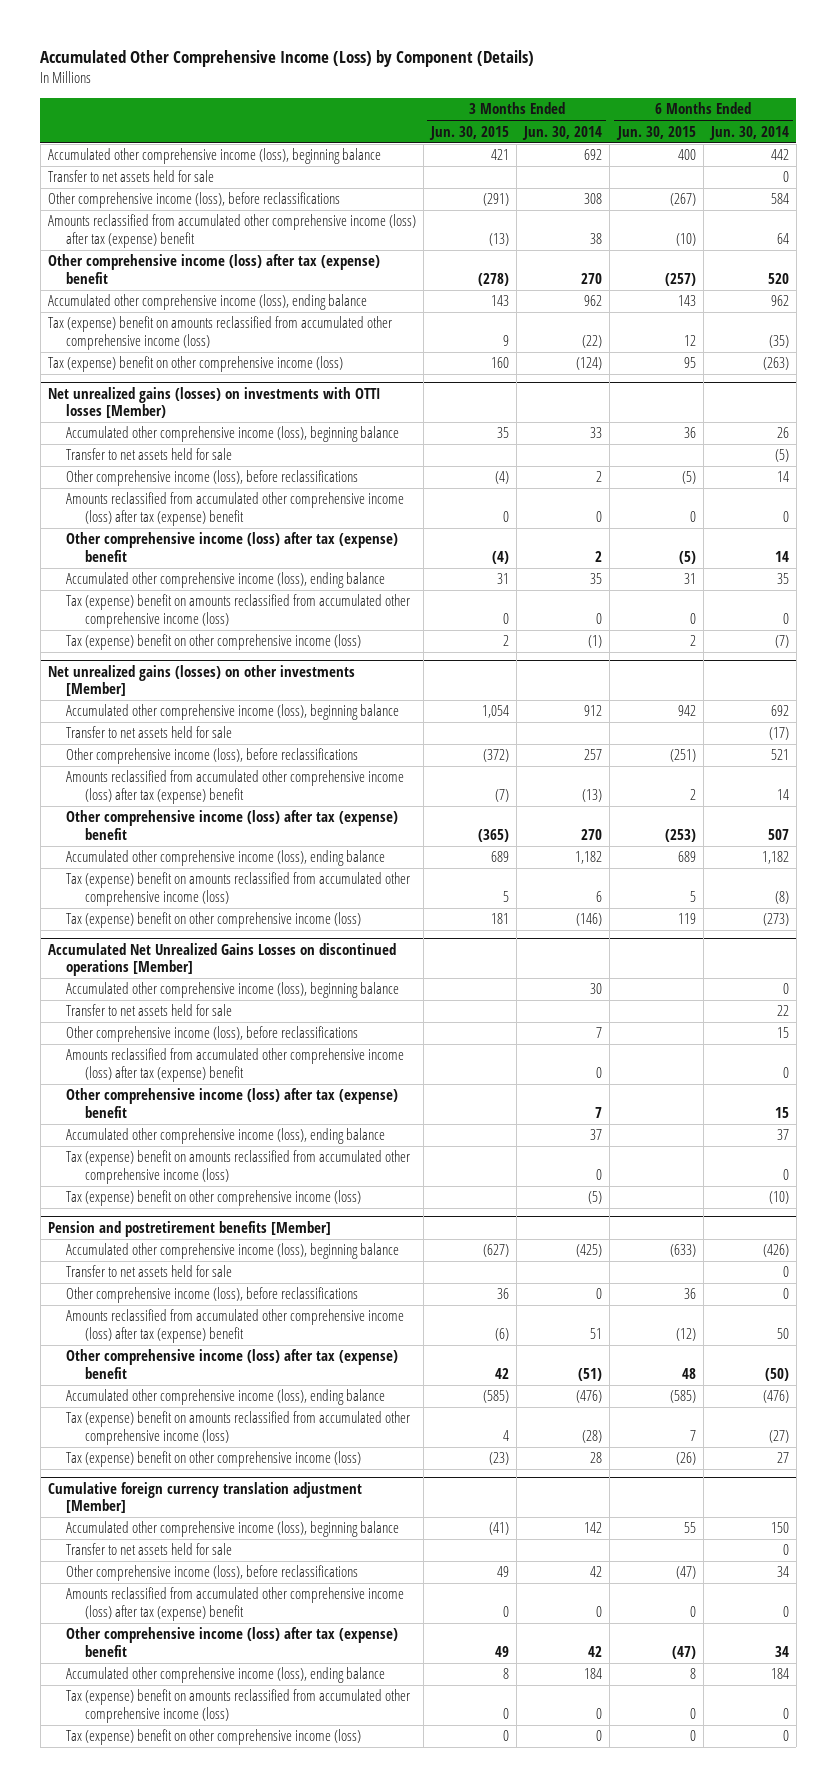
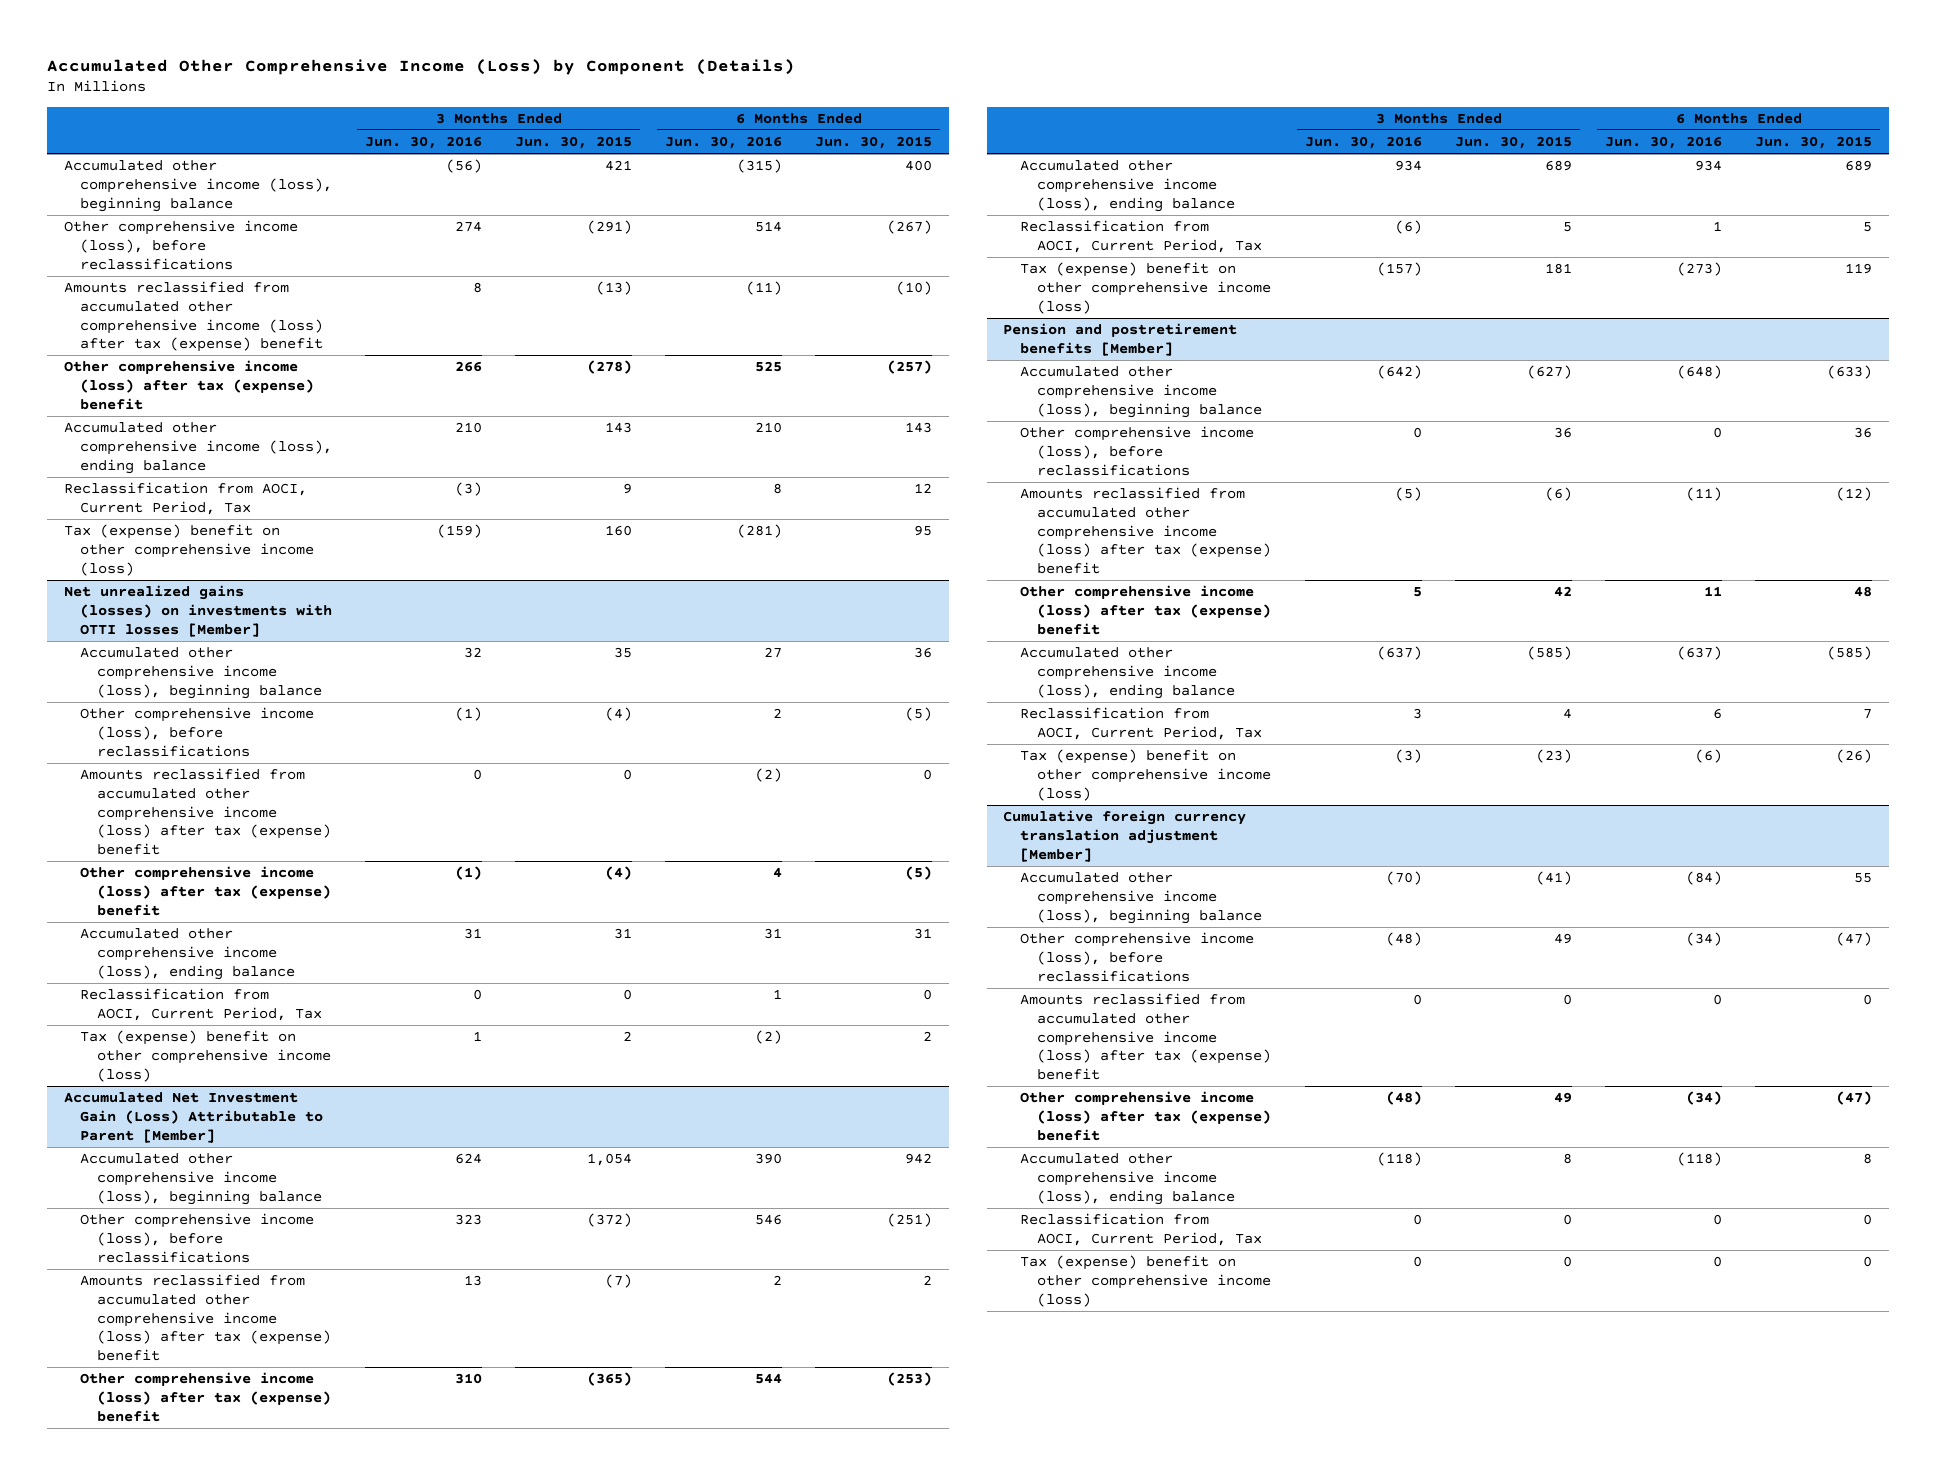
[522,125,603,140] Jun. 30, 2014 -> none
[708,125,789,140] Jun. 30, 2014 -> none
none -> [365,136,483,150] Jun. 30, 2016
none -> [665,136,783,150] Jun. 30, 2016
[47,170,214,183] Transfer to net assets held for sale -> none
[47,316,392,350] Tax (expense) benefit on amounts reclassified from accumulated other comprehensive income (loss) -> [63,482,307,515] Reclassification from AOCI, Current Period, Tax
[47,387,381,419] Net unrealized gains (losses) on investments with OTTI losses [Member) -> [63,585,333,637] Net unrealized gains (losses) on investments with OTTI losses [Member]
[66,448,233,461] Transfer to net assets held for sale -> none
[66,594,411,628] Tax (expense) benefit on amounts reclassified from accumulated other comprehensive income (loss) -> none
none -> [80,988,322,1021] Reclassification from AOCI, Current Period, Tax
[47,665,355,697] Net unrealized gains (losses) on other investments [Member] -> none
none -> [63,1092,324,1143] Accumulated Net Investment Gain (Loss) Attributable to Parent [Member]
[66,726,233,739] Transfer to net assets held for sale -> none
[66,872,411,906] Tax (expense) benefit on amounts reclassified from accumulated other comprehensive income (loss) -> none
none -> [1020,220,1262,253] Reclassification from AOCI, Current Period, Tax
[47,943,396,977] Accumulated Net Unrealized Gains Losses on discontinued operations [Member] -> none
[66,982,400,999] Accumulated other comprehensive income (loss), beginning balance -> none
[66,1004,233,1017] Transfer to net assets held for sale -> none
[66,1026,359,1043] Other comprehensive income (loss), before reclassifications -> none
[66,1048,405,1082] Amounts reclassified from accumulated other comprehensive income (loss) after tax (expense) benefit -> none
[66,1088,399,1118] Other comprehensive income (loss) after tax (expense) benefit -> none
[66,1128,386,1145] Accumulated other comprehensive income (loss), ending balance -> none
[66,1150,411,1184] Tax (expense) benefit on amounts reclassified from accumulated other comprehensive income (loss) -> none
[66,1190,362,1207] Tax (expense) benefit on other comprehensive income (loss) -> none
[66,1265,233,1278] Transfer to net assets held for sale -> none
[66,1411,411,1445] Tax (expense) benefit on amounts reclassified from accumulated other comprehensive income (loss) -> none
none -> [1020,707,1262,740] Reclassification from AOCI, Current Period, Tax
[66,1543,233,1556] Transfer to net assets held for sale -> none
[66,1689,411,1723] Tax (expense) benefit on amounts reclassified from accumulated other comprehensive income (loss) -> none
none -> [1020,1213,1262,1246] Reclassification from AOCI, Current Period, Tax

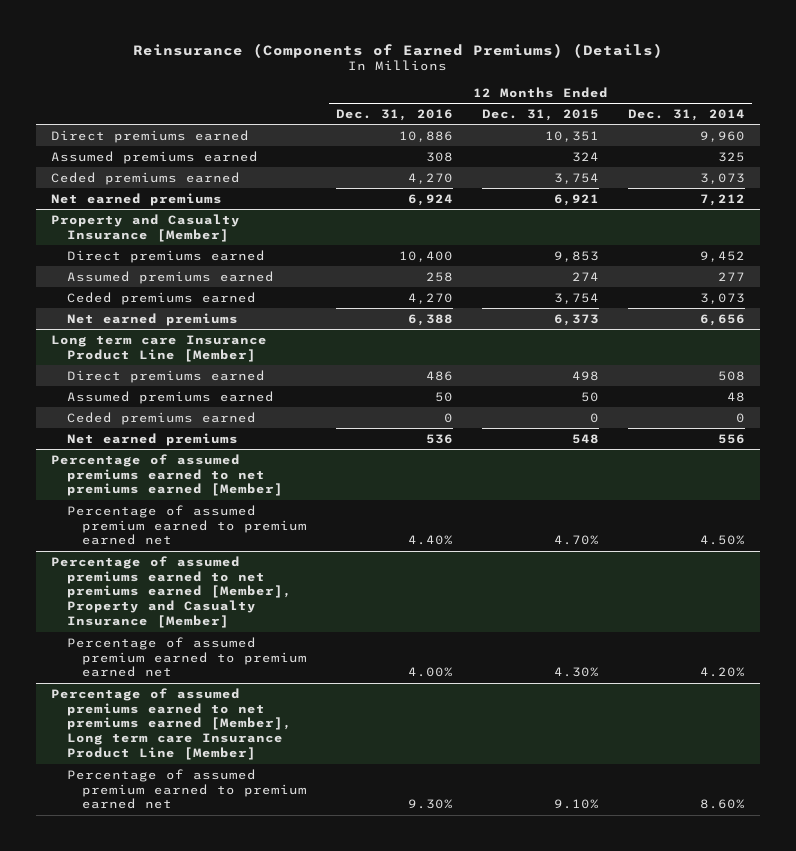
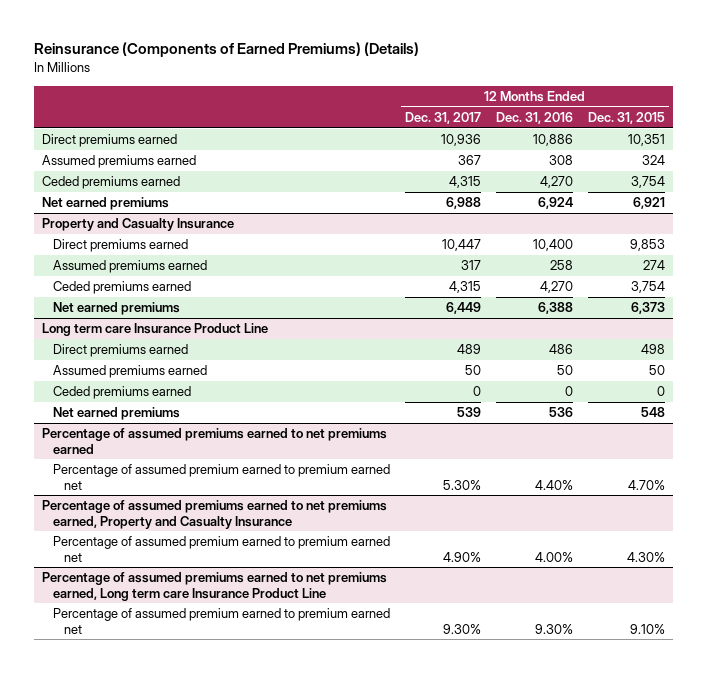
[628,108,746,121] Dec. 31, 2014 -> none
none -> [404,112,481,125] Dec. 31, 2017
[50,213,240,242] Property and Casualty Insurance [Member] -> [41,218,234,232] Property and Casualty Insurance
[50,334,267,362] Long term care Insurance Product Line [Member] -> [41,323,268,337] Long term care Insurance Product Line
[50,453,283,497] Percentage of assumed premiums earned to net premiums earned [Member] -> [41,428,387,454] Percentage of assumed premiums earned to net premiums earned
[50,555,292,629] Percentage of assumed premiums earned to net premiums earned [Member], Property and Casualty Insurance [Member] -> [41,500,387,529] Percentage of assumed premiums earned to net premiums earned, Property and Casualty Insurance
[50,687,292,761] Percentage of assumed premiums earned to net premiums earned [Member], Long term care Insurance Product Line [Member] -> [41,572,387,601] Percentage of assumed premiums earned to net premiums earned, Long term care Insurance Product Line

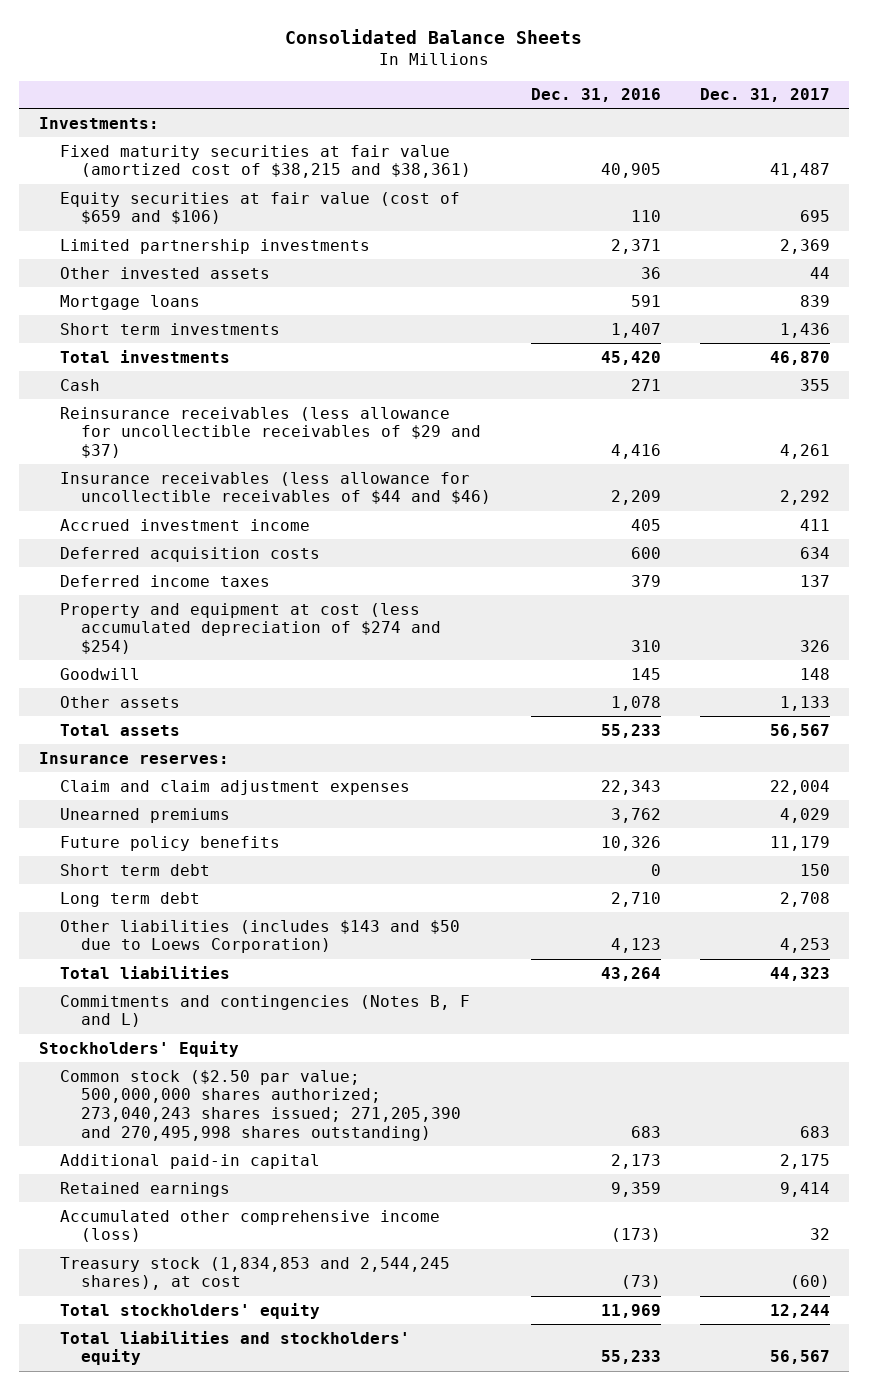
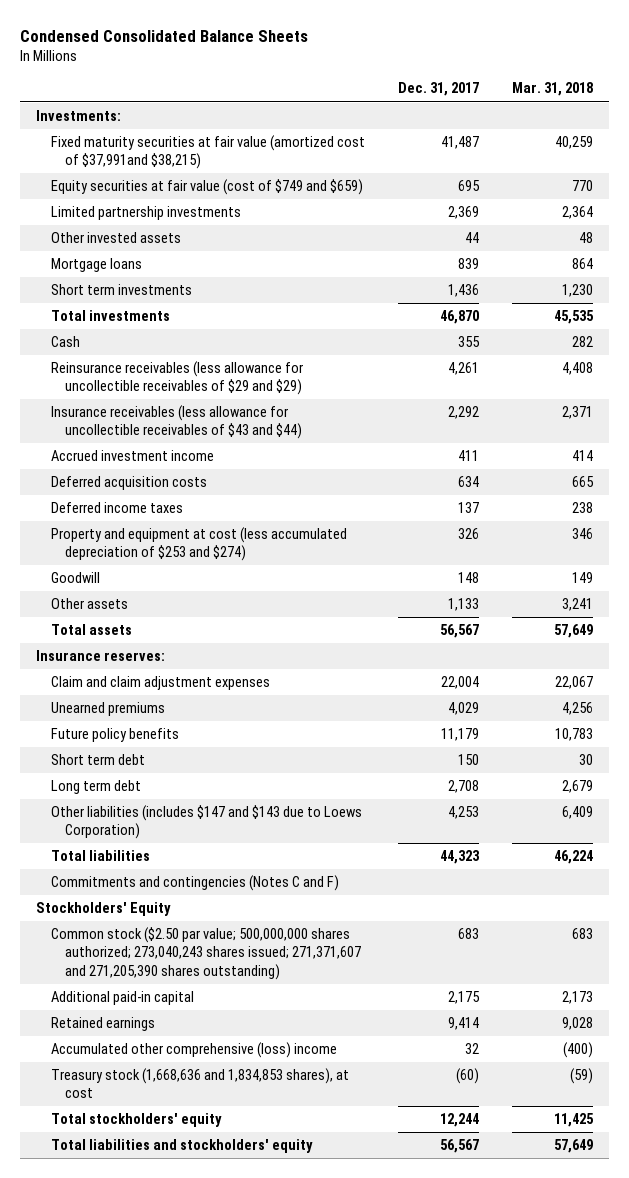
[285,28,583,44] Consolidated Balance Sheets -> [19,29,308,42] Condensed Consolidated Balance Sheets
[530,88,661,103] Dec. 31, 2016 -> none
none -> [511,82,593,97] Mar. 31, 2018
[60,144,472,179] Fixed maturity securities at fair value (amortized cost of $38,215 and $38,361) -> [50,135,365,170] Fixed maturity securities at fair value (amortized cost of $37,991and $38,215)
[60,191,461,225] Equity securities at fair value (cost of $659 and $106) -> [50,179,363,196] Equity securities at fair value (cost of $749 and $659)
[60,406,482,459] Reinsurance receivables (less allowance for uncollectible receivables of $29 and $37) -> [50,361,303,396] Reinsurance receivables (less allowance for uncollectible receivables of $29 and $29)
[60,471,492,505] Insurance receivables (less allowance for uncollectible receivables of $44 and $46) -> [50,405,303,440] Insurance receivables (less allowance for uncollectible receivables of $43 and $44)
[60,602,442,655] Property and equipment at cost (less accumulated depreciation of $274 and $254) -> [50,527,347,562] Property and equipment at cost (less accumulated depreciation of $253 and $274)
[60,919,461,954] Other liabilities (includes $143 and $50 due to Loews Corporation) -> [50,805,362,840] Other liabilities (includes $147 and $143 due to Loews Corporation)
[60,994,471,1028] Commitments and contingencies (Notes B, F and L) -> [50,875,339,892] Commitments and contingencies (Notes C and F)
[60,1069,462,1142] Common stock ($2.50 par value; 500,000,000 shares authorized; 273,040,243 shares issued; 271,205,390 and 270,495,998 shares outstanding) -> [50,927,362,980] Common stock ($2.50 par value; 500,000,000 shares authorized; 273,040,243 shares issued; 271,371,607 and 271,205,390 shares outstanding)
[60,1209,441,1243] Accumulated other comprehensive income (loss) -> [50,1042,337,1059] Accumulated other comprehensive (loss) income
[60,1256,451,1291] Treasury stock (1,834,853 and 2,544,245 shares), at cost -> [50,1068,349,1099] Treasury stock (1,668,636 and 1,834,853 shares), at cost

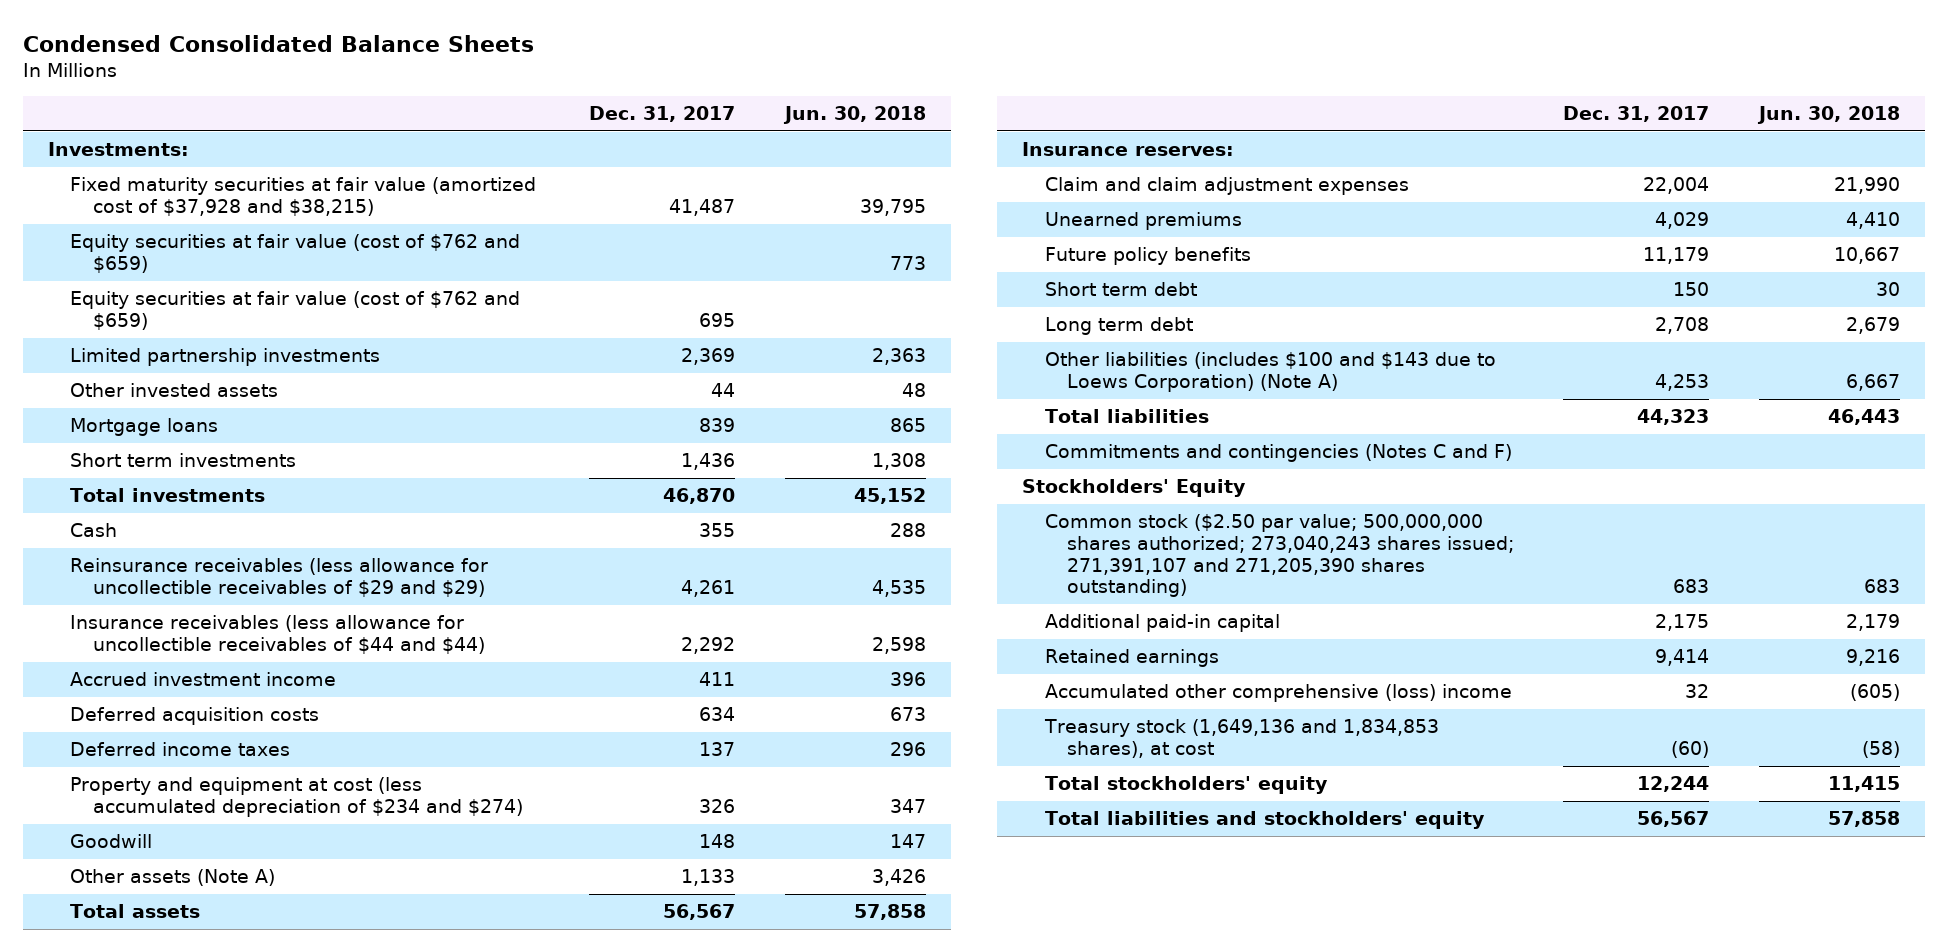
[511,82,593,97] Mar. 31, 2018 -> none
none -> [783,106,927,125] Jun. 30, 2018
[50,135,365,170] Fixed maturity securities at fair value (amortized cost of $37,991and $38,215) -> [70,177,537,216] Fixed maturity securities at fair value (amortized cost of $37,928 and $38,215)
none -> [70,234,521,273] Equity securities at fair value (cost of $762 and $659)
[50,179,363,196] Equity securities at fair value (cost of $749 and $659) -> [70,291,521,330] Equity securities at fair value (cost of $762 and $659)
[50,405,303,440] Insurance receivables (less allowance for uncollectible receivables of $43 and $44) -> [70,615,485,654] Insurance receivables (less allowance for uncollectible receivables of $44 and $44)
[50,527,347,562] Property and equipment at cost (less accumulated depreciation of $253 and $274) -> [70,777,523,817] Property and equipment at cost (less accumulated depreciation of $234 and $274)
[50,598,128,610] Other assets -> [70,869,276,887] Other assets (Note A)
[50,805,362,840] Other liabilities (includes $147 and $143 due to Loews Corporation) -> [1044,352,1496,392] Other liabilities (includes $100 and $143 due to Loews Corporation) (Note A)
[50,927,362,980] Common stock ($2.50 par value; 500,000,000 shares authorized; 273,040,243 shares issued; 271,371,607 and 271,205,390 shares outstanding) -> [1044,514,1514,598] Common stock ($2.50 par value; 500,000,000 shares authorized; 273,040,243 shares issued; 271,391,107 and 271,205,390 shares outstanding)
[50,1068,349,1099] Treasury stock (1,668,636 and 1,834,853 shares), at cost -> [1043,719,1439,758] Treasury stock (1,649,136 and 1,834,853 shares), at cost

